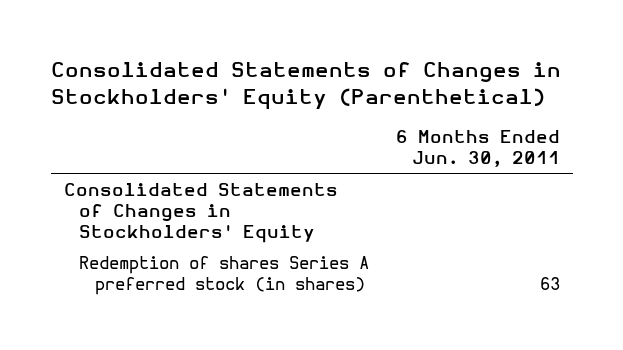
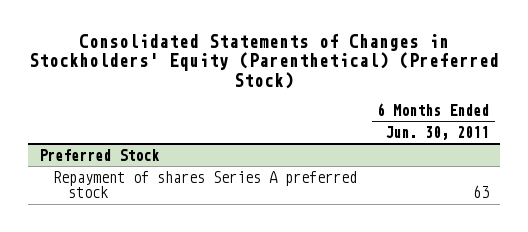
[50,62,561,111] Consolidated Statements of Changes in Stockholders' Equity (Parenthetical) -> [28,33,499,89] Consolidated Statements of Changes in Stockholders' Equity (Parenthetical) (Preferred Stock)
[63,183,338,243] Consolidated Statements of Changes in Stockholders' Equity -> none
none -> [38,148,160,161] Preferred Stock
[79,256,370,296] Redemption of shares Series A preferred stock (in shares) -> [53,170,358,199] Repayment of shares Series A preferred stock

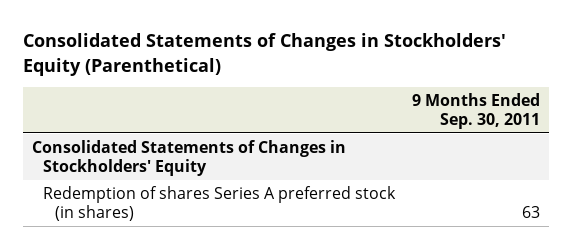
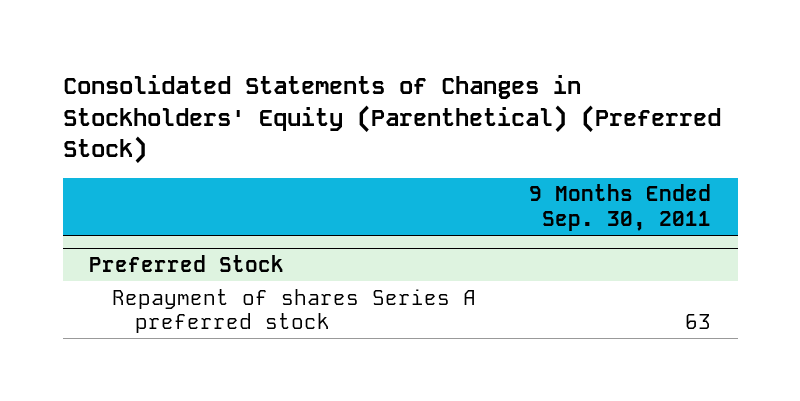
[23,33,507,76] Consolidated Statements of Changes in Stockholders' Equity (Parenthetical) -> [62,75,721,165] Consolidated Statements of Changes in Stockholders' Equity (Parenthetical) (Preferred Stock)
[31,140,346,176] Consolidated Statements of Changes in Stockholders' Equity -> none
none -> [89,254,285,272] Preferred Stock
[43,186,397,221] Redemption of shares Series A preferred stock (in shares) -> [111,288,476,334] Repayment of shares Series A preferred stock

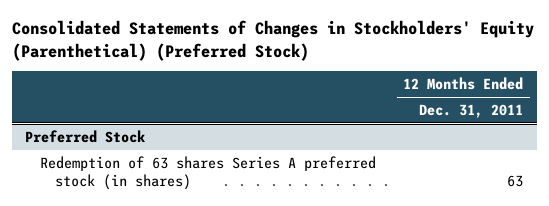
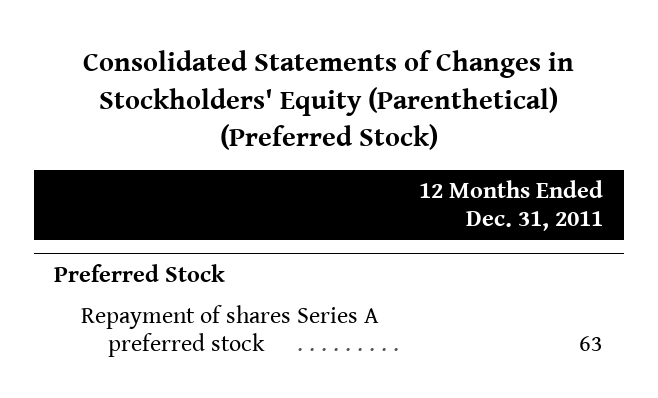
[40,155,377,191] Redemption of 63 shares Series A preferred stock (in shares) -> [80,305,379,357] Repayment of shares Series A preferred stock

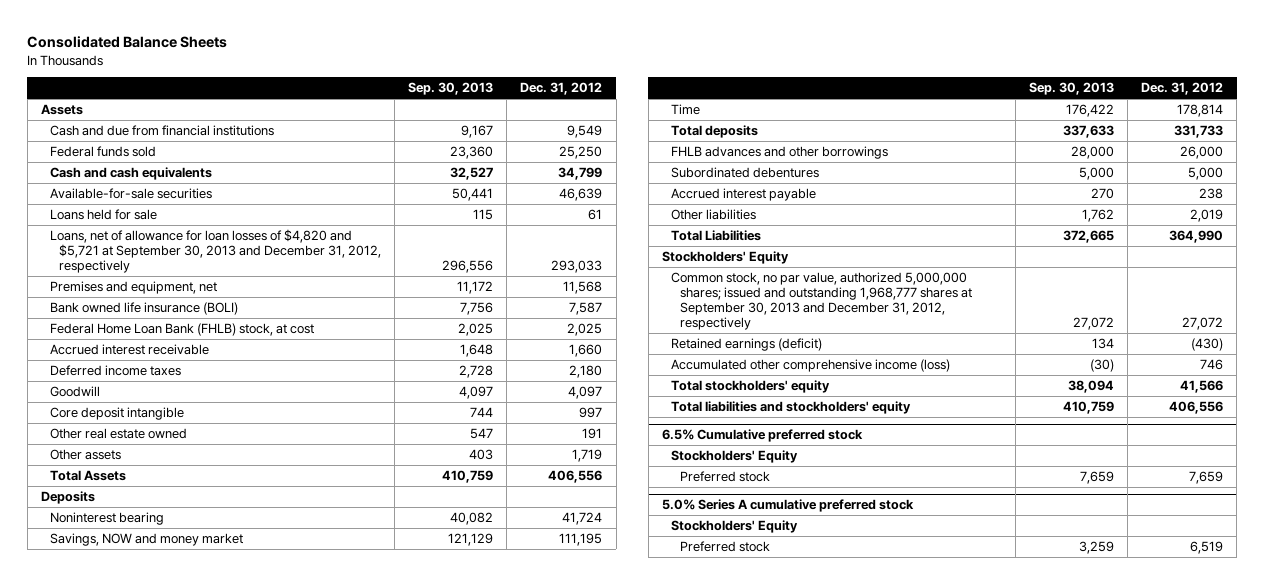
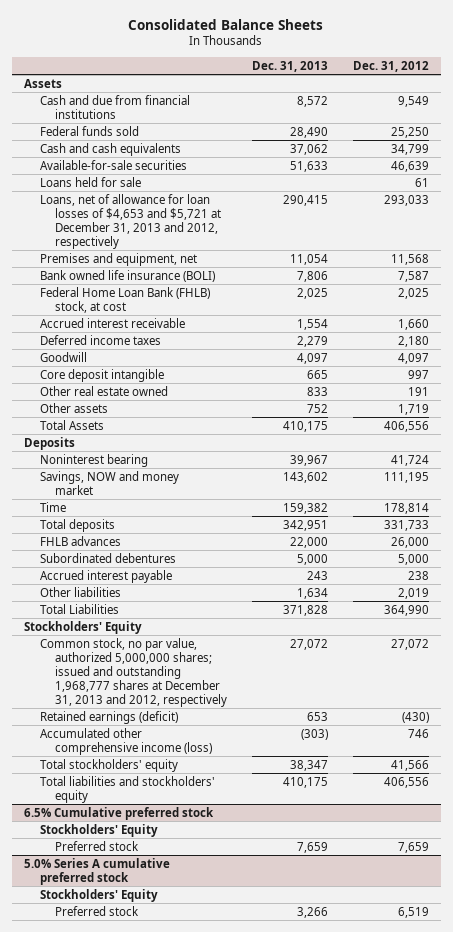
[408,82,494,96] Sep. 30, 2013 -> none
none -> [251,60,328,72] Dec. 31, 2013
[50,228,381,273] Loans, net of allowance for loan losses of $4,820 and $5,721 at September 30, 2013 and December 31, 2012, respectively -> [39,193,222,249] Loans, net of allowance for loan losses of $4,653 and $5,721 at December 31, 2013 and 2012, respectively
[670,145,888,159] FHLB advances and other borrowings -> [39,535,121,546] FHLB advances
[670,271,972,331] Common stock, no par value, authorized 5,000,000 shares; issued and outstanding 1,968,777 shares at September 30, 2013 and December 31, 2012, respectively -> [39,637,228,707] Common stock, no par value, authorized 5,000,000 shares; issued and outstanding 1,968,777 shares at December 31, 2013 and 2012, respectively

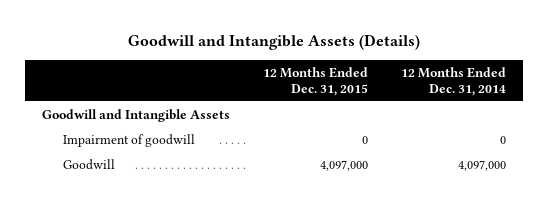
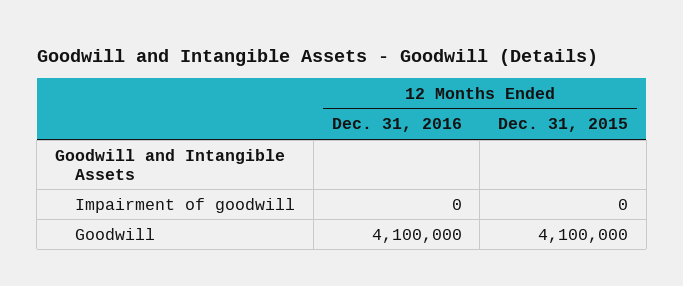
[128,34,421,51] Goodwill and Intangible Assets (Details) -> [36,49,598,67] Goodwill and Intangible Assets - Goodwill (Details)
[401,66,507,97] 12 Months Ended Dec. 31, 2014 -> none
none -> [331,118,462,133] Dec. 31, 2016
[320,159,369,171] 4,097,000 -> [538,228,629,243] 4,100,000

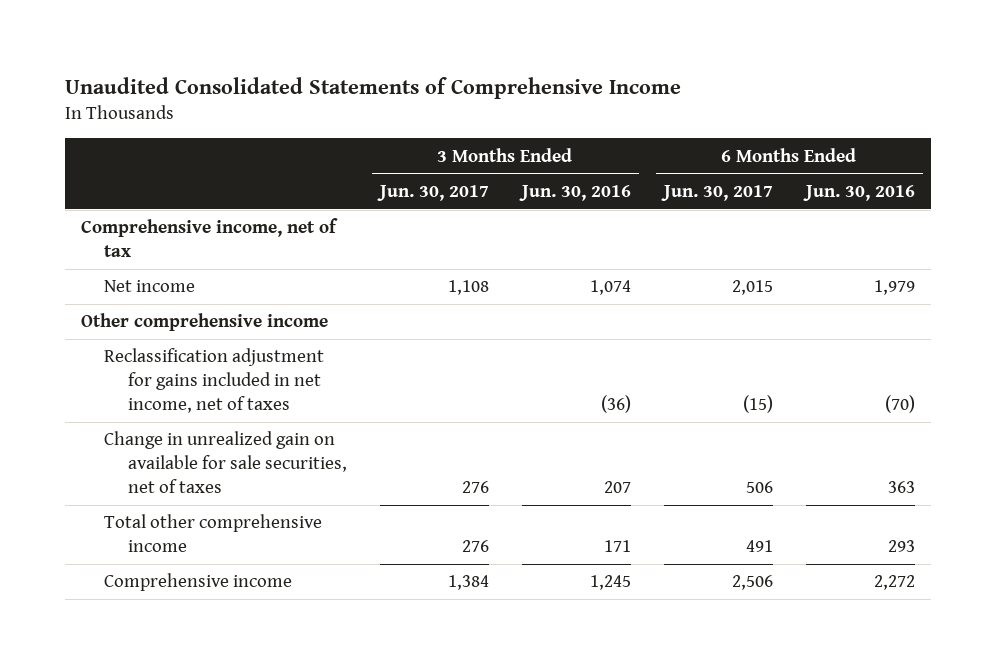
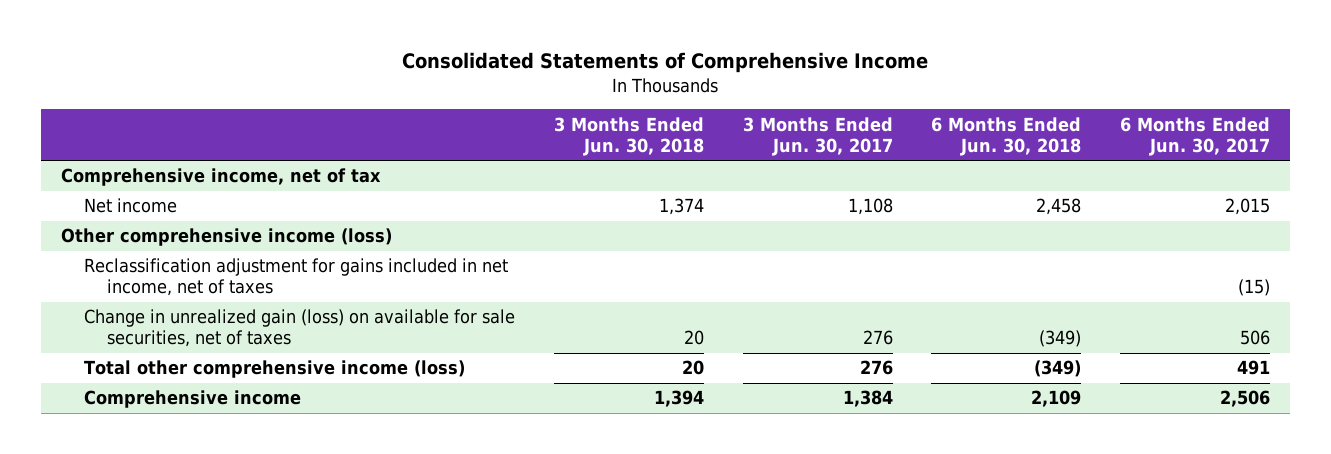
[64,76,681,99] Unaudited Consolidated Statements of Comprehensive Income -> [402,52,929,74] Consolidated Statements of Comprehensive Income
[518,184,631,201] Jun. 30, 2016 -> none
[802,184,915,201] Jun. 30, 2016 -> none
none -> [553,116,704,156] 3 Months Ended Jun. 30, 2018
none -> [931,116,1082,156] 6 Months Ended Jun. 30, 2018
[81,313,329,332] Other comprehensive income -> [60,228,392,247] Other comprehensive income (loss)
[104,431,347,494] Change in unrealized gain on available for sale securities, net of taxes -> [83,309,515,348] Change in unrealized gain (loss) on available for sale securities, net of taxes
[104,514,323,553] Total other comprehensive income -> [83,360,465,379] Total other comprehensive income (loss)

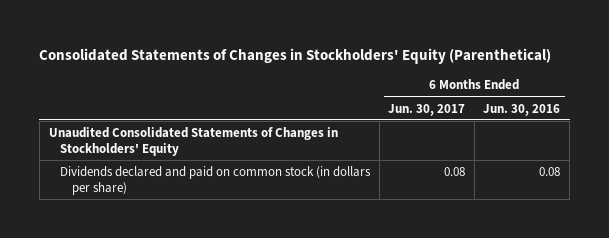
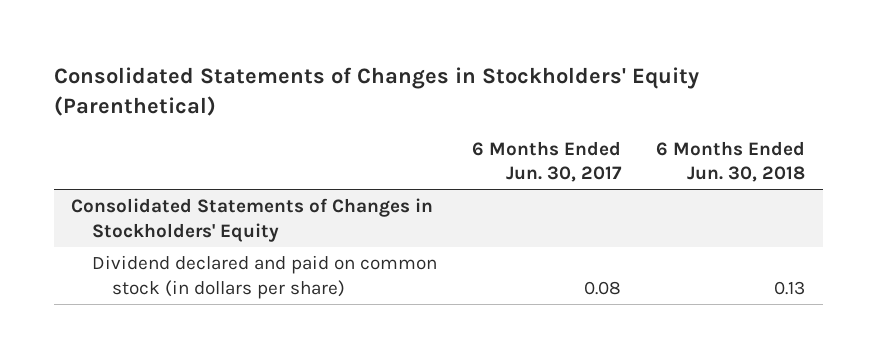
[483,103,561,116] Jun. 30, 2016 -> none
none -> [656,140,806,182] 6 Months Ended Jun. 30, 2018
[48,127,338,156] Unaudited Consolidated Statements of Changes in Stockholders' Equity -> [71,198,434,242] Consolidated Statements of Changes in Stockholders' Equity
[60,166,372,195] Dividends declared and paid on common stock (in dollars per share) -> [91,255,437,299] Dividend declared and paid on common stock (in dollars per share)

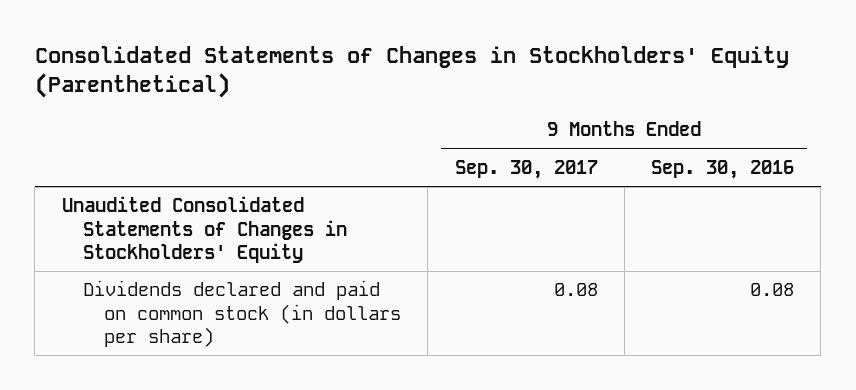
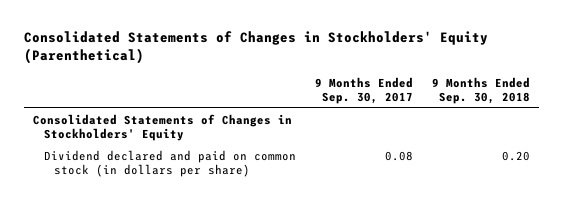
[651,159,795,179] Sep. 30, 2016 -> none
none -> [431,76,530,105] 9 Months Ended Sep. 30, 2018
[61,196,347,263] Unaudited Consolidated Statements of Changes in Stockholders' Equity -> [33,113,293,142] Consolidated Statements of Changes in Stockholders' Equity
[82,280,401,347] Dividends declared and paid on common stock (in dollars per share) -> [43,149,296,178] Dividend declared and paid on common stock (in dollars per share)

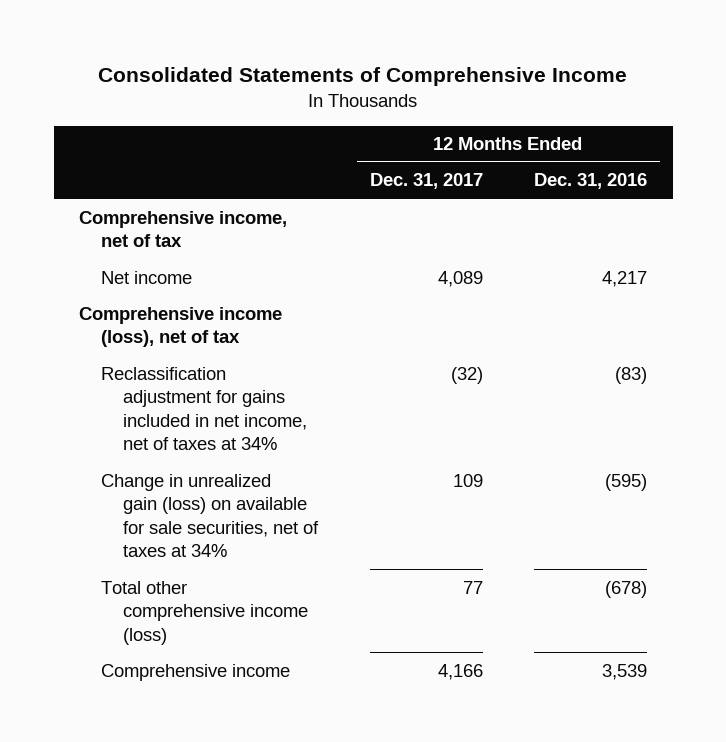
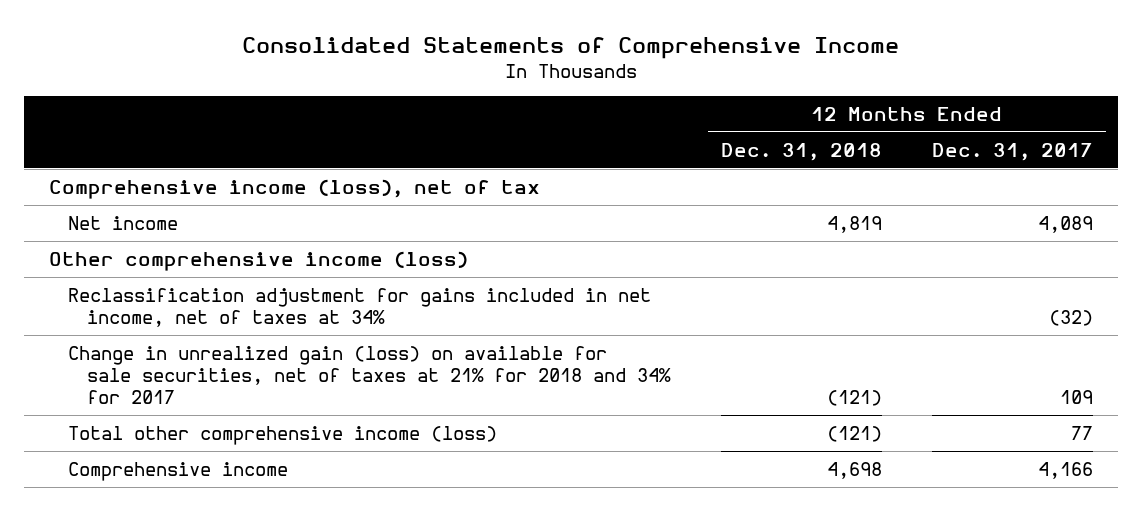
[534,173,648,190] Dec. 31, 2016 -> none
none -> [720,142,882,161] Dec. 31, 2018
[79,210,288,248] Comprehensive income, net of tax -> none
[101,270,193,284] Net income -> [68,215,179,230] Net income
none -> [49,250,469,271] Other comprehensive income (loss)
[101,473,319,558] Change in unrealized gain (loss) on available for sale securities, net of taxes at 34% -> [68,345,672,405] Change in unrealized gain (loss) on available for sale securities, net of taxes at 21% for 2018 and 34% for 2017

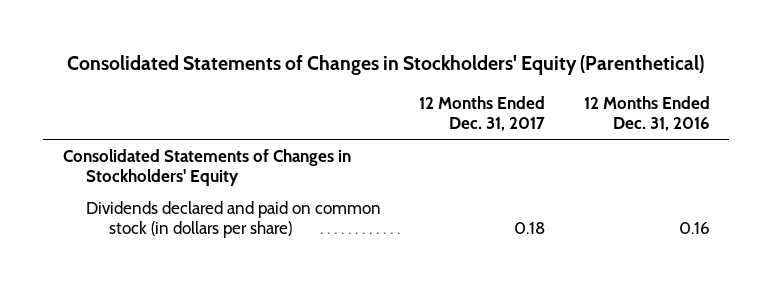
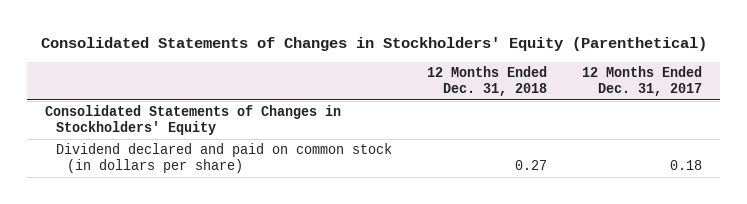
[583,96,710,131] 12 Months Ended Dec. 31, 2016 -> none
none -> [427,66,548,97] 12 Months Ended Dec. 31, 2018
[85,201,381,238] Dividends declared and paid on common stock (in dollars per share) -> [56,143,393,174] Dividend declared and paid on common stock (in dollars per share)

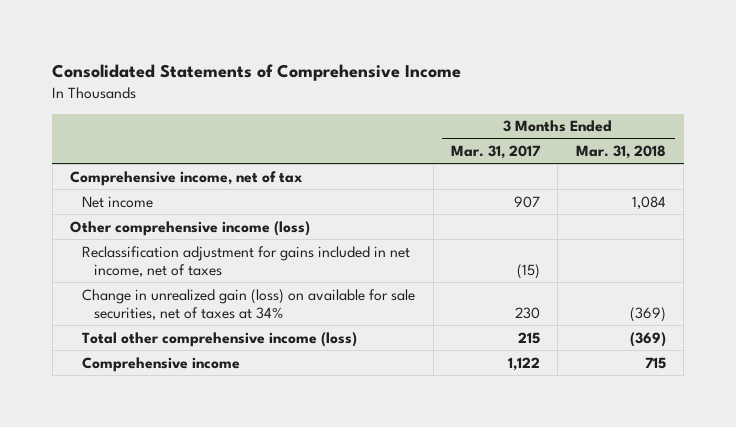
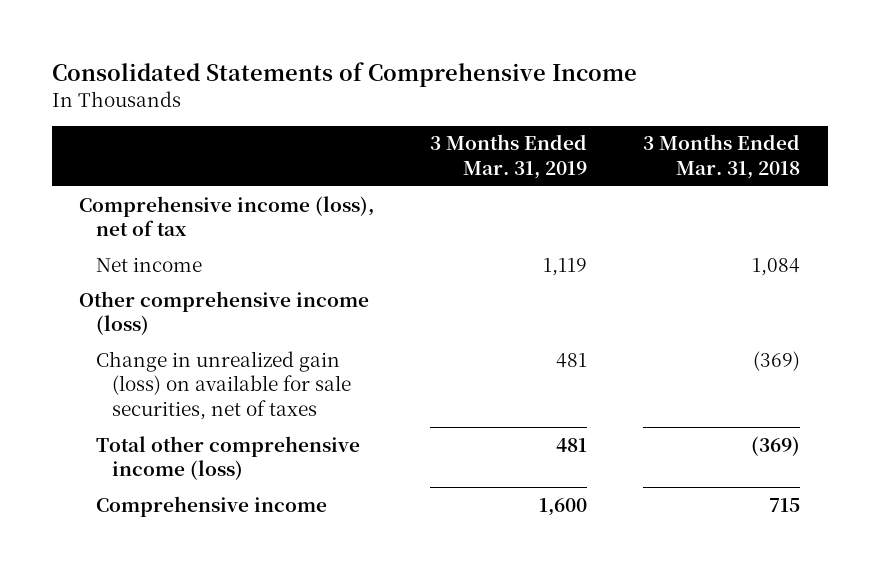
[450,144,541,159] Mar. 31, 2017 -> none
none -> [430,134,588,179] 3 Months Ended Mar. 31, 2019
[70,170,304,186] Comprehensive income, net of tax -> [79,195,375,237] Comprehensive income (loss), net of tax
[82,245,411,278] Reclassification adjustment for gains included in net income, net of taxes -> none
[82,288,416,321] Change in unrealized gain (loss) on available for sale securities, net of taxes at 34% -> [95,350,352,420] Change in unrealized gain (loss) on available for sale securities, net of taxes

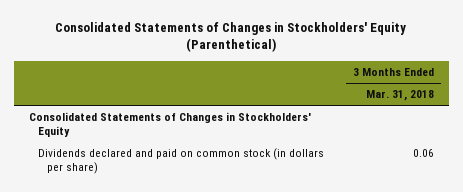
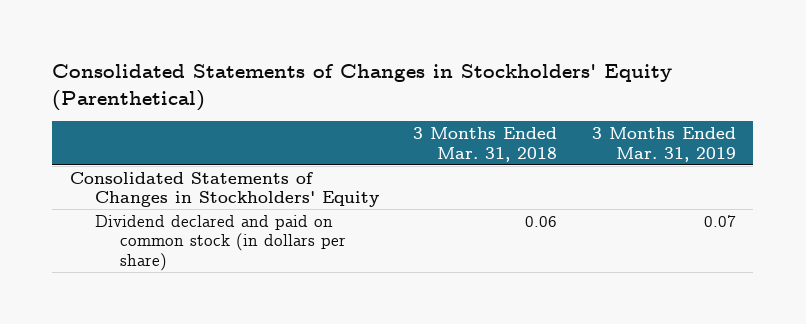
none -> [592,127,737,162] 3 Months Ended Mar. 31, 2019
[37,148,324,174] Dividends declared and paid on common stock (in dollars per share) -> [94,214,346,271] Dividend declared and paid on common stock (in dollars per share)

